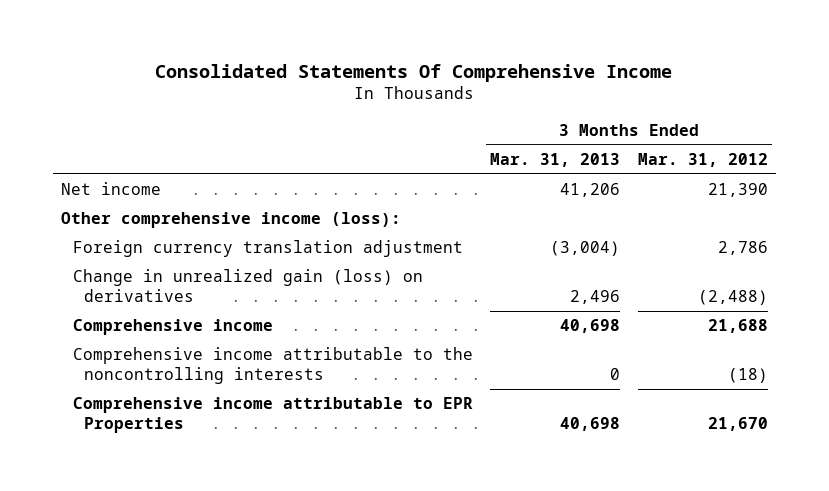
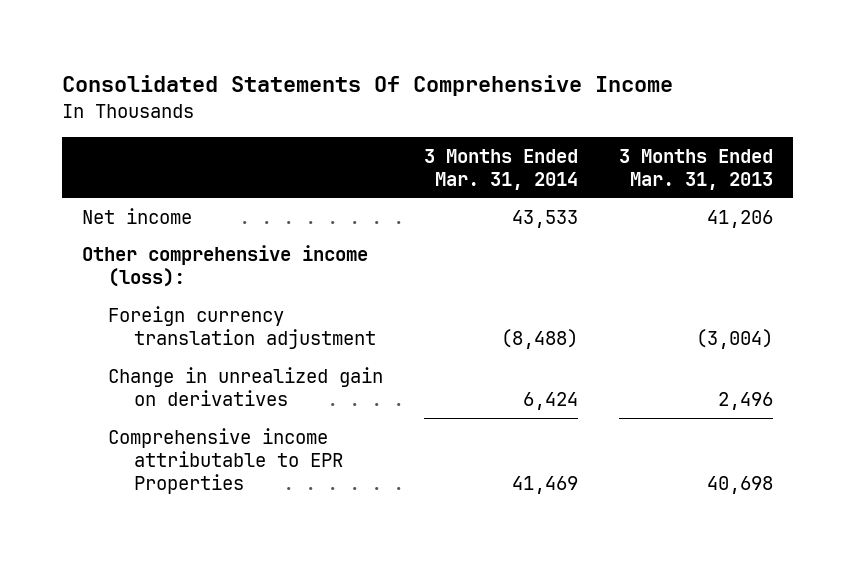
[637,153,768,168] Mar. 31, 2012 -> none
none -> [424,148,579,190] 3 Months Ended Mar. 31, 2014
[72,319,273,336] Comprehensive income -> none
[72,347,473,385] Comprehensive income attributable to the noncontrolling interests -> none
[72,269,423,303] Change in unrealized gain (loss) on derivatives -> [108,366,384,406] Change in unrealized gain on derivatives

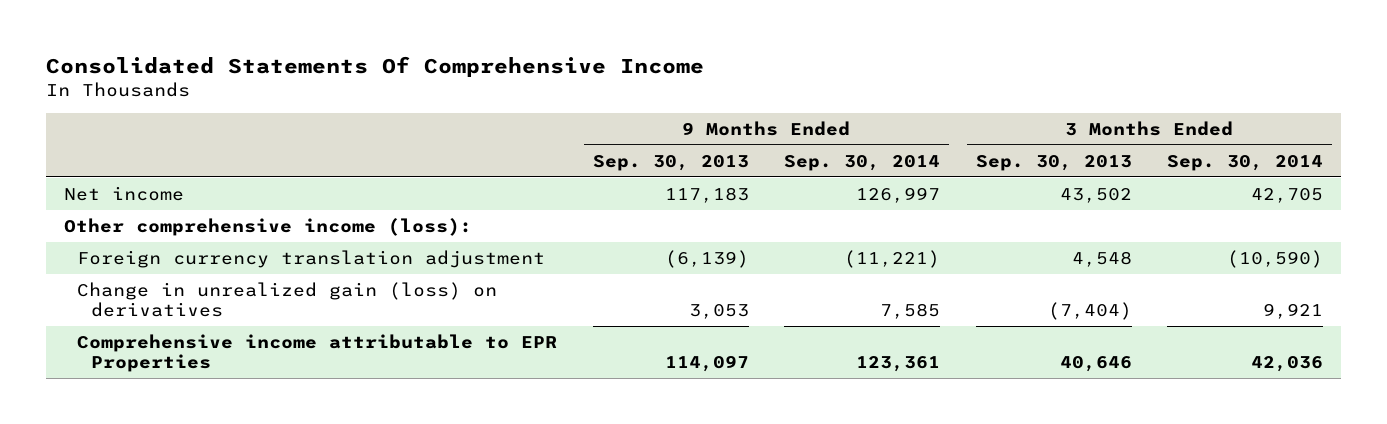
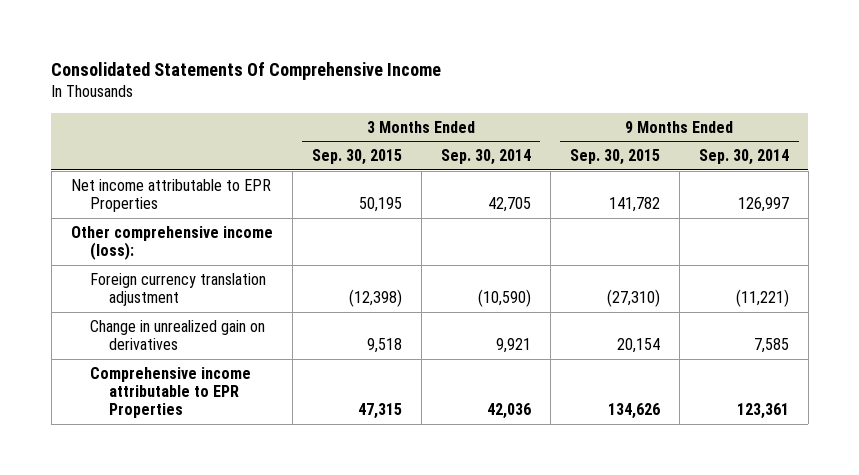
[592,154,749,171] Sep. 30, 2013 -> none
[975,154,1132,171] Sep. 30, 2013 -> none
none -> [311,149,402,166] Sep. 30, 2015
none -> [569,149,660,166] Sep. 30, 2015
[63,185,184,201] Net income -> [70,178,271,213] Net income attributable to EPR Properties
[77,281,498,318] Change in unrealized gain (loss) on derivatives -> [89,319,265,351] Change in unrealized gain on derivatives

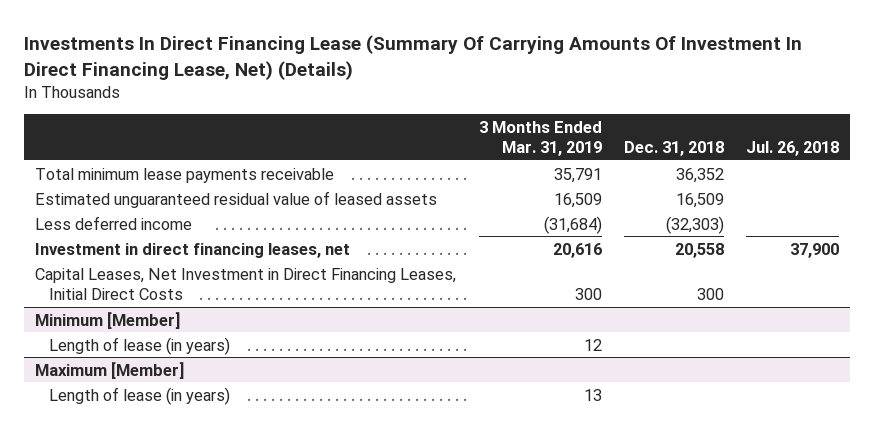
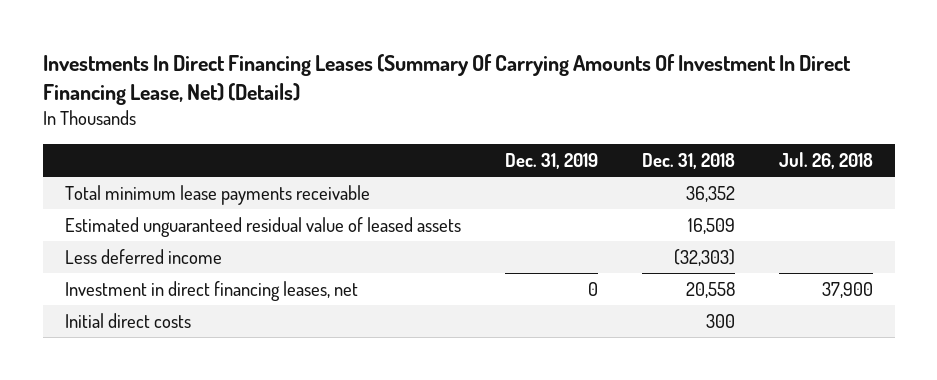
[24,34,803,80] Investments In Direct Financing Lease (Summary Of Carrying Amounts Of Investment In Direct Financing Lease, Net) (Details) -> [42,54,851,106] Investments In Direct Financing Leases (Summary Of Carrying Amounts Of Investment In Direct Financing Lease, Net) (Details)
[478,120,602,157] 3 Months Ended Mar. 31, 2019 -> none
none -> [504,152,598,169] Dec. 31, 2019
[35,311,182,329] Minimum [Member] -> none
[48,336,230,355] Length of lease (in years) -> none
[35,361,186,379] Maximum [Member] -> none
[48,386,230,405] Length of lease (in years) -> none
[35,267,457,300] Capital Leases, Net Investment in Direct Financing Leases, Initial Direct Costs -> [64,312,191,328] Initial direct costs

